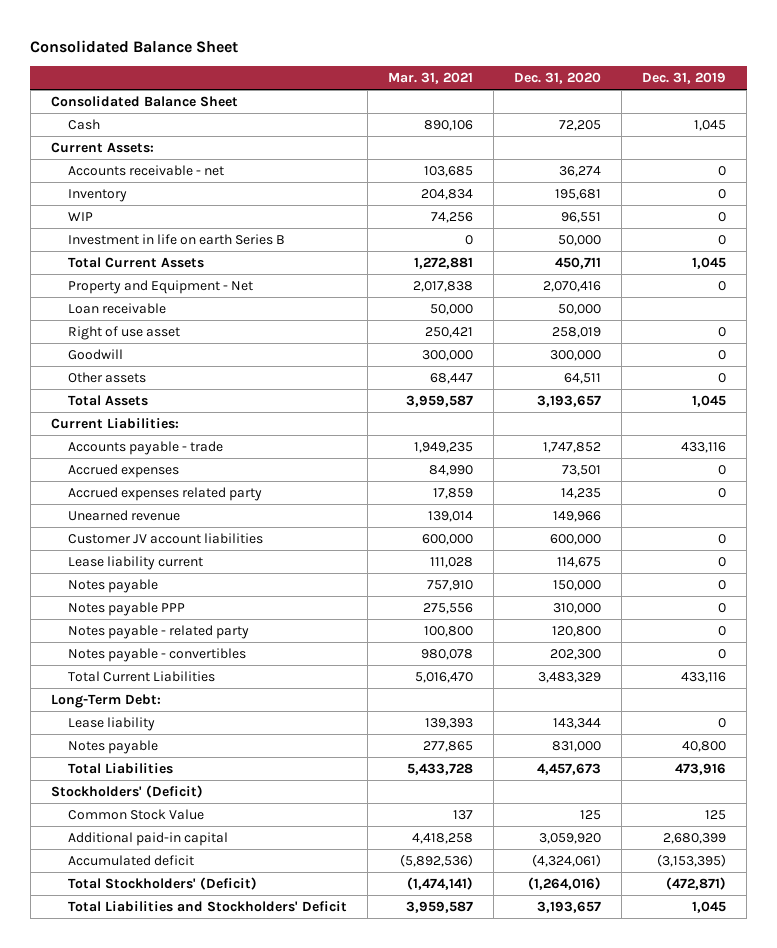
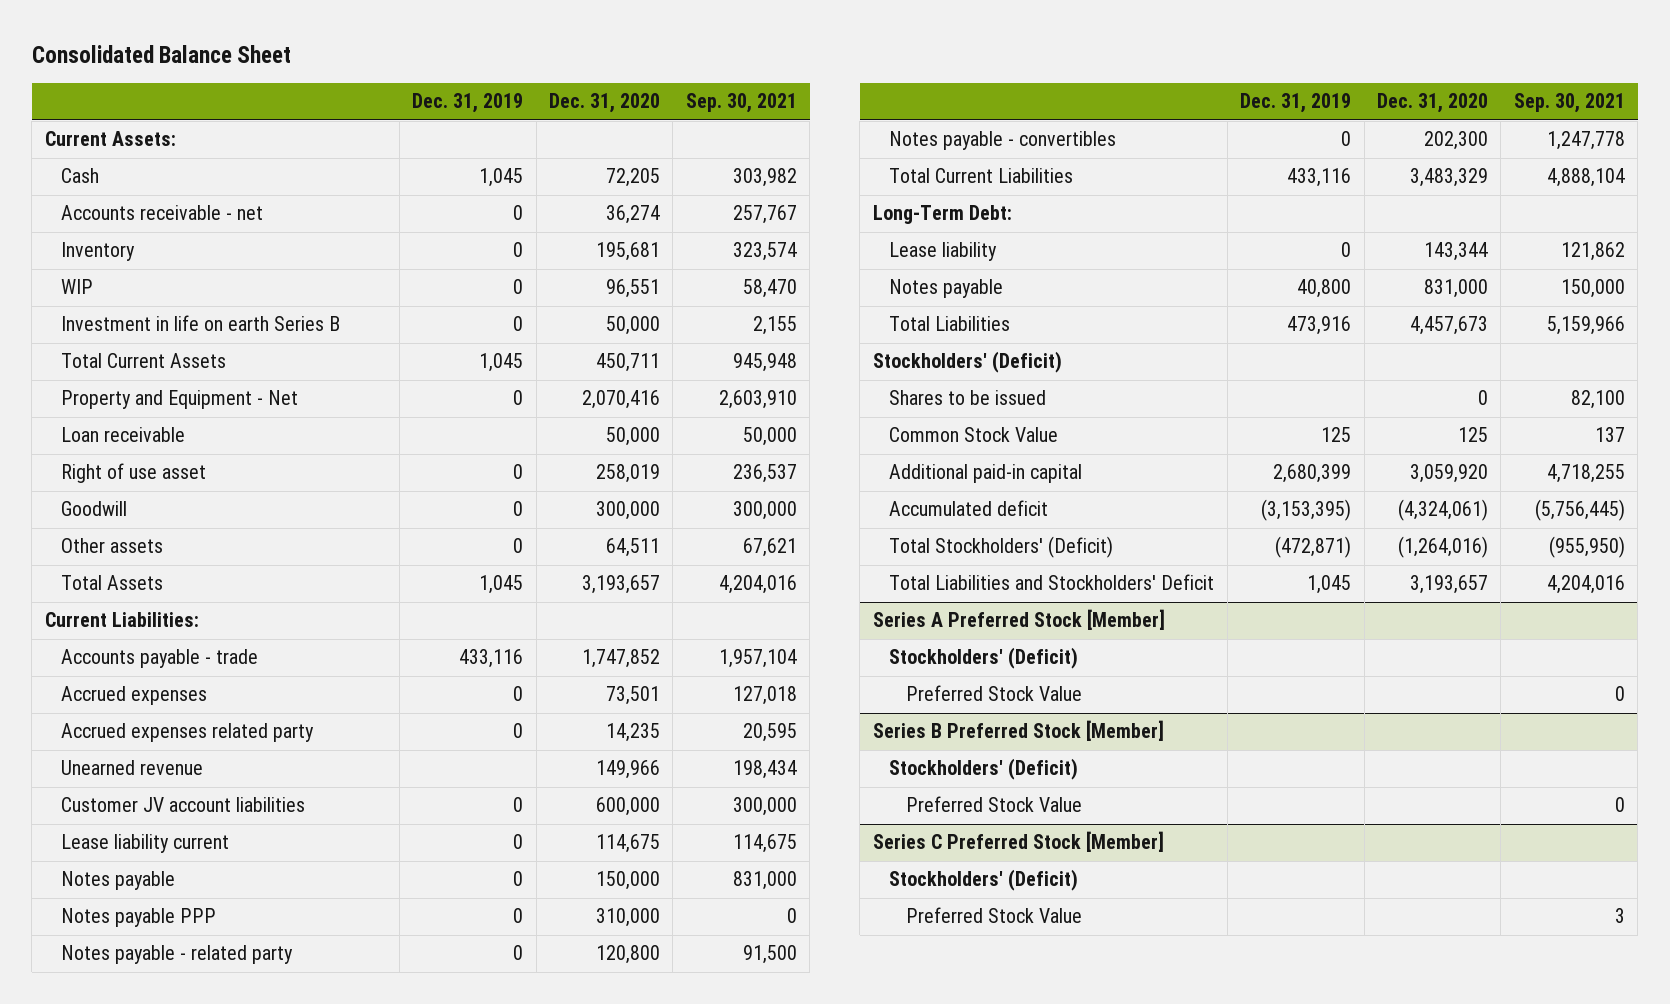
[388,71,474,84] Mar. 31, 2021 -> none
none -> [685,93,797,114] Sep. 30, 2021
[50,96,238,108] Consolidated Balance Sheet -> none
[68,119,101,131] Cash -> [61,168,100,184] Cash
none -> [889,390,1047,406] Shares to be issued
none -> [872,609,1165,631] Series A Preferred Stock [Member]
none -> [889,647,1079,670] Stockholders' (Deficit)
none -> [906,685,1083,702] Preferred Stock Value
none -> [872,720,1164,742] Series B Preferred Stock [Member]
none -> [889,758,1079,781] Stockholders' (Deficit)
none -> [906,796,1083,813] Preferred Stock Value
none -> [872,831,1164,853] Series C Preferred Stock [Member]
none -> [889,869,1079,892] Stockholders' (Deficit)
none -> [906,907,1083,924] Preferred Stock Value

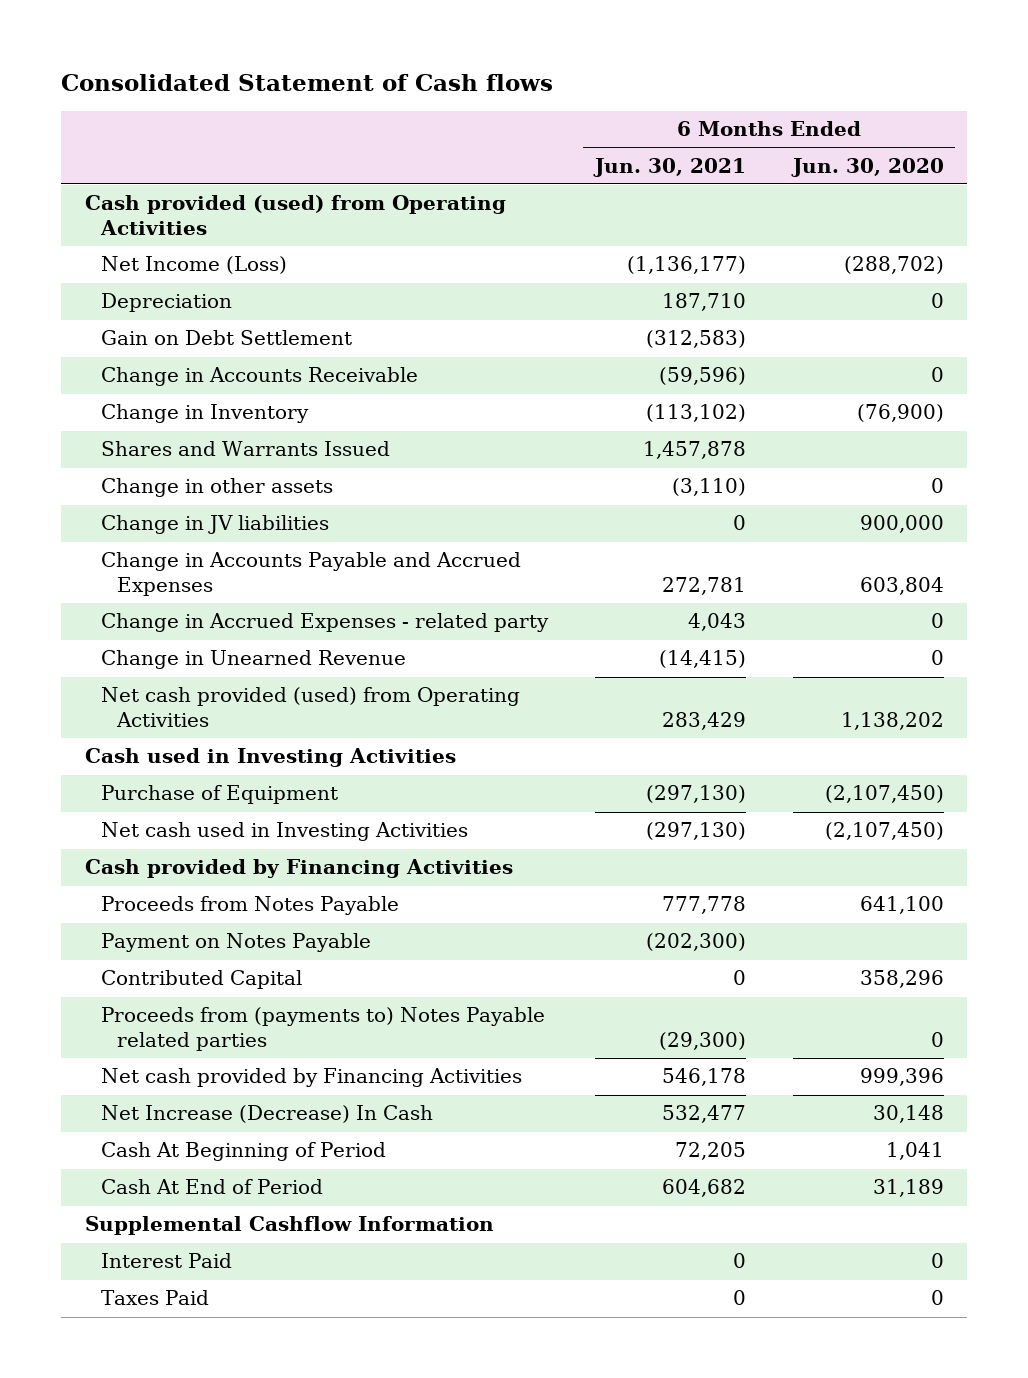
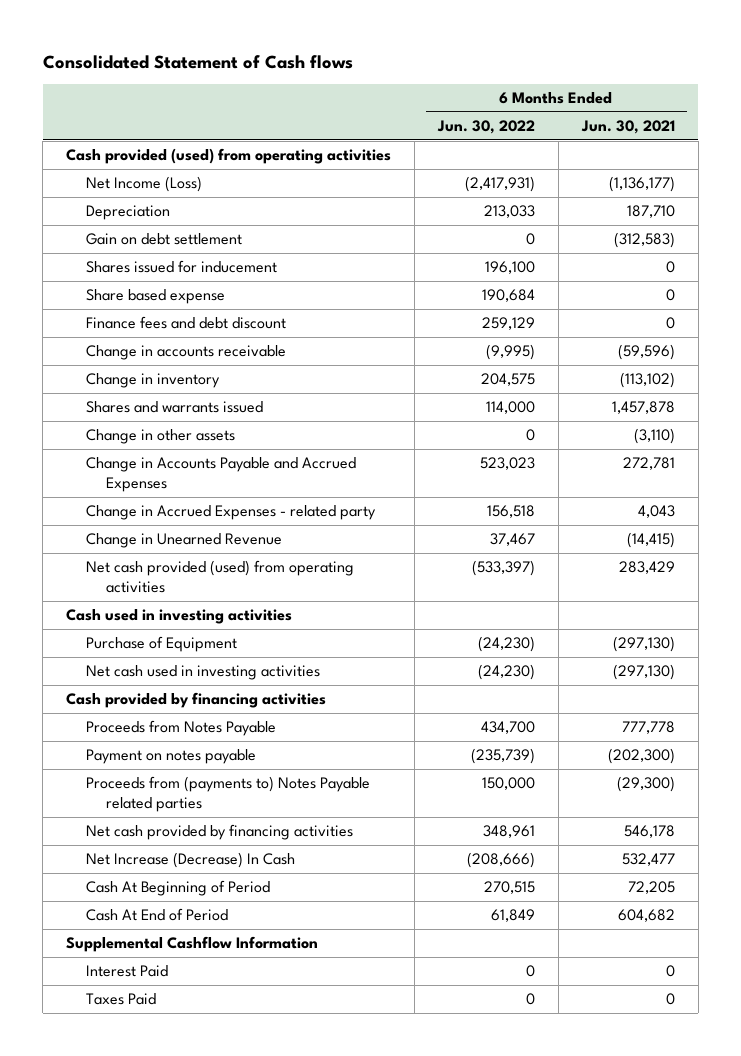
[790,157,944,177] Jun. 30, 2020 -> none
none -> [437,120,536,135] Jun. 30, 2022
[84,195,506,235] Cash provided (used) from Operating Activities -> [66,148,392,165] Cash provided (used) from operating activities
[100,330,352,346] Gain on Debt Settlement -> [86,233,243,246] Gain on debt settlement
none -> [86,260,278,274] Shares issued for inducement
none -> [86,289,226,305] Share based expense
none -> [86,316,287,330] Finance fees and debt discount
[100,367,418,387] Change in Accounts Receivable -> [86,345,287,361] Change in accounts receivable
[100,404,309,424] Change in Inventory -> [86,373,221,389] Change in inventory
[100,441,390,457] Shares and Warrants Issued -> [86,401,264,414] Shares and warrants issued
[100,515,329,535] Change in JV liabilities -> none
[100,687,520,727] Net cash provided (used) from Operating Activities -> [86,560,355,594] Net cash provided (used) from operating activities
[84,748,456,768] Cash used in Investing Activities -> [66,609,293,625] Cash used in investing activities
[100,822,468,842] Net cash used in Investing Activities -> [86,665,321,681] Net cash used in investing activities
[84,859,513,879] Cash provided by Financing Activities -> [66,692,327,709] Cash provided by financing activities
[100,970,302,990] Contributed Capital -> none
[100,933,371,953] Payment on Notes Payable -> [86,749,257,765] Payment on notes payable
[100,1068,522,1088] Net cash provided by Financing Activities -> [86,824,354,841] Net cash provided by financing activities

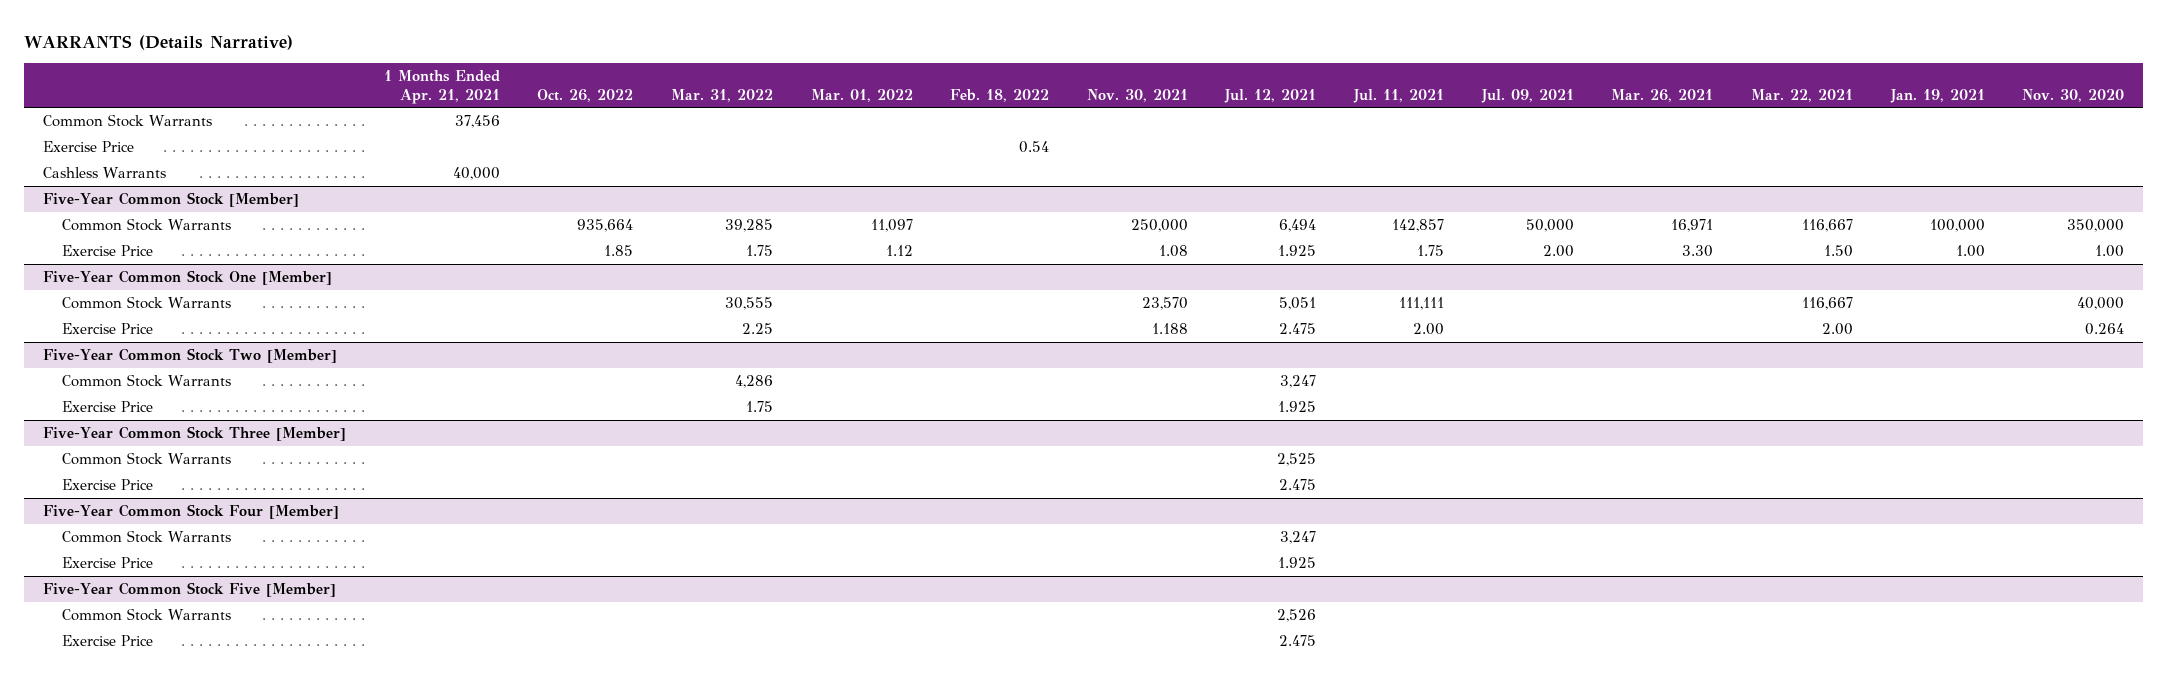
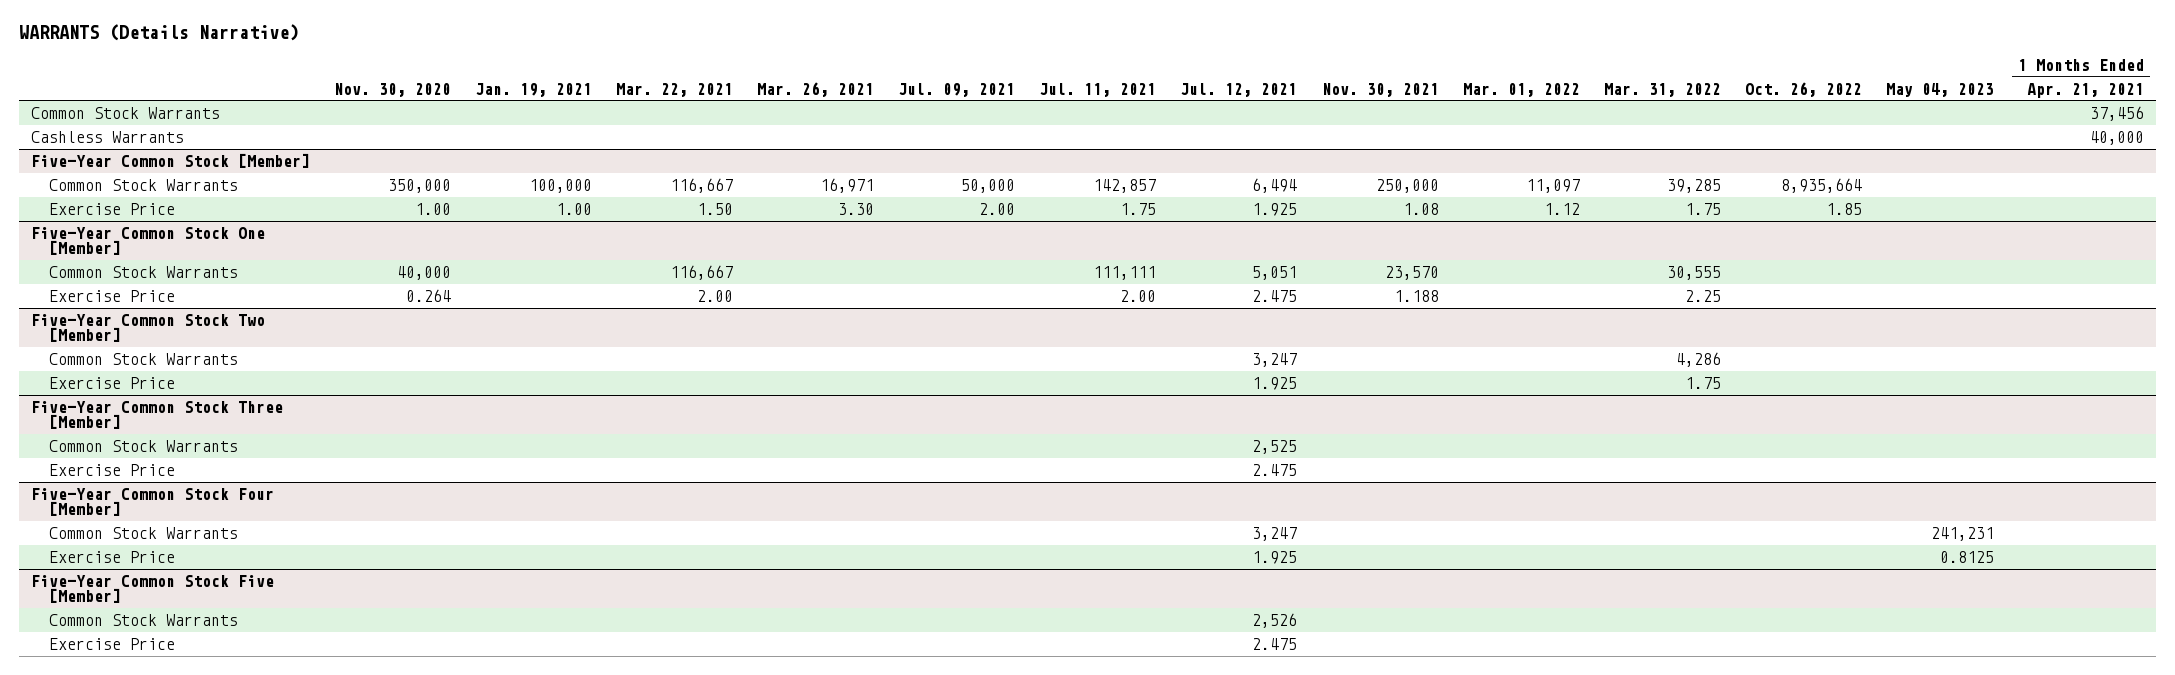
[950,88,1050,102] Feb. 18, 2022 -> none
none -> [1885,82,1994,97] May 04, 2023
[42,141,134,153] Exercise Price -> none
[577,219,634,233] 935,664 -> [1780,178,1862,194] 8,935,664

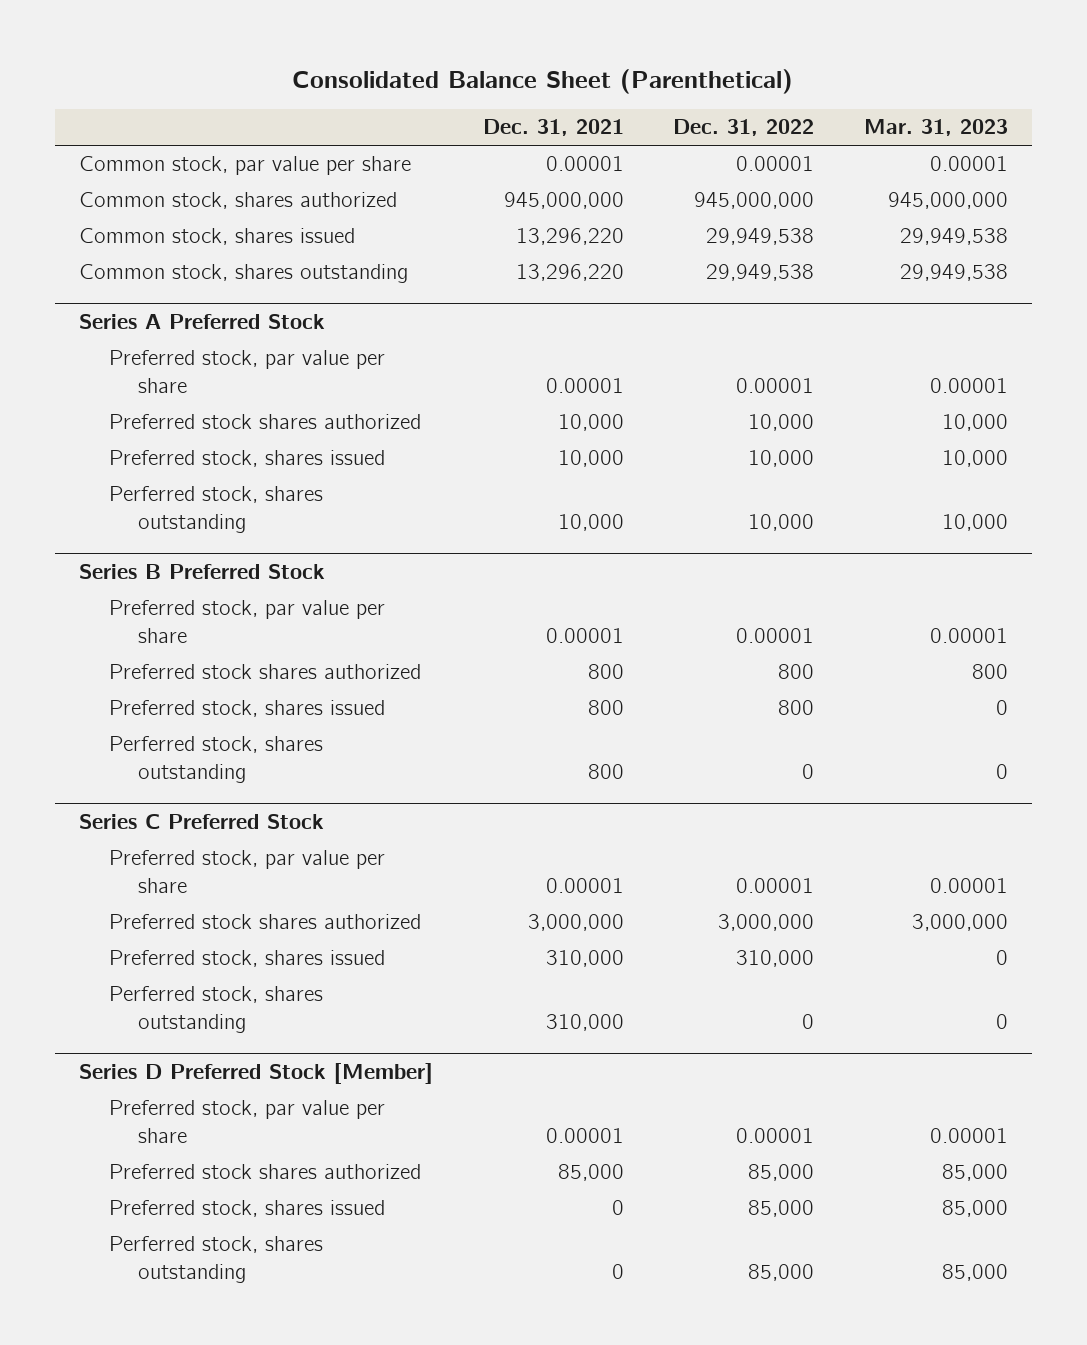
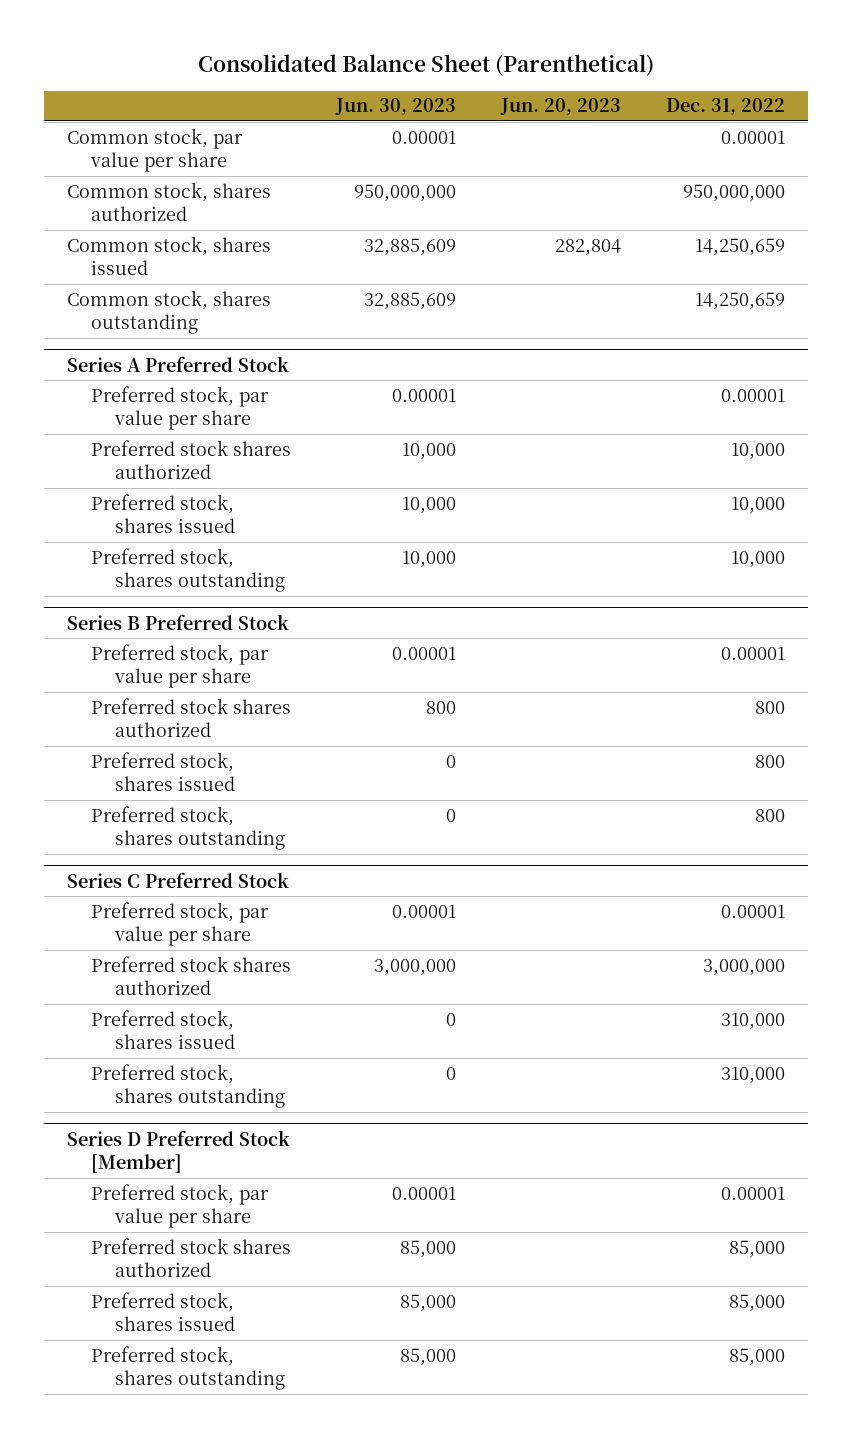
[482,119,624,137] Dec. 31, 2021 -> none
[863,119,1008,137] Mar. 31, 2023 -> none
none -> [335,98,457,116] Jun. 30, 2023
none -> [500,98,622,116] Jun. 20, 2023
[694,192,815,210] 945,000,000 -> [683,183,786,202] 950,000,000
[706,228,815,246] 29,949,538 -> [695,237,786,256] 14,250,659
[706,264,815,282] 29,949,538 -> [695,291,786,310] 14,250,659
[108,486,323,533] Perferred stock, shares outstanding -> [90,547,286,593] Preferred stock, shares outstanding
[108,736,323,783] Perferred stock, shares outstanding -> [90,805,286,851] Preferred stock, shares outstanding
[802,763,815,779] 0 -> [755,808,786,822] 800
[108,986,323,1033] Perferred stock, shares outstanding -> [90,1063,286,1109] Preferred stock, shares outstanding
[802,1013,815,1029] 0 -> [721,1066,786,1084] 310,000
[108,1236,323,1283] Perferred stock, shares outstanding -> [90,1345,286,1391] Preferred stock, shares outstanding

